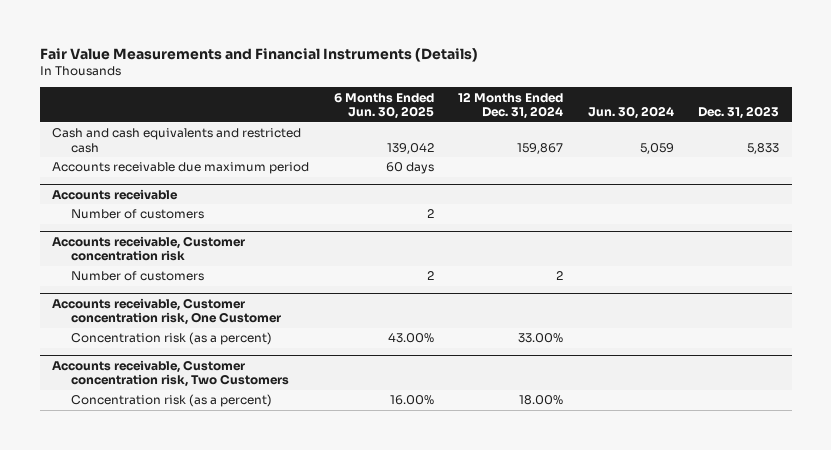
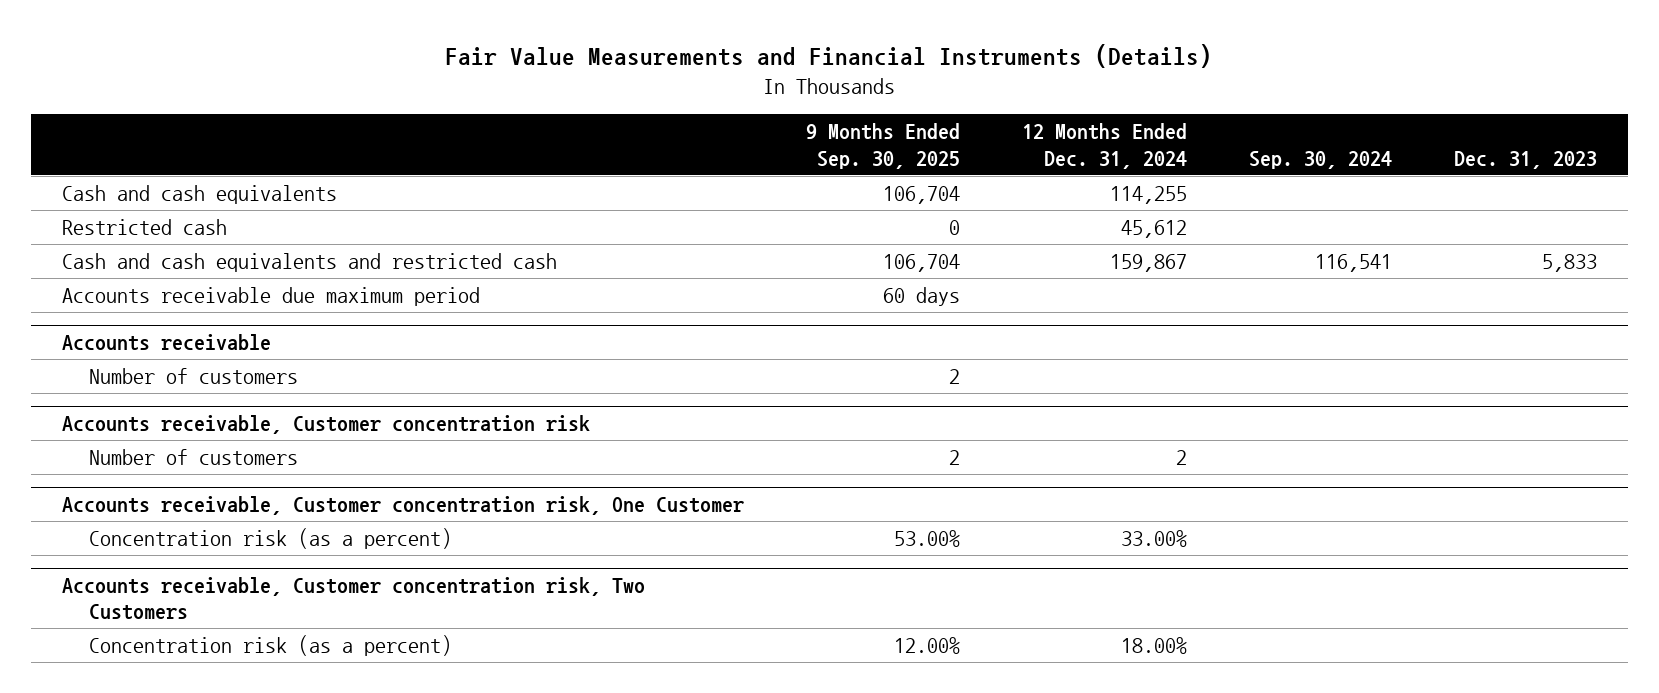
[333,92,434,119] 6 Months Ended Jun. 30, 2025 -> none
[587,105,674,119] Jun. 30, 2024 -> none
none -> [805,123,960,169] 9 Months Ended Sep. 30, 2025
none -> [1249,150,1393,169] Sep. 30, 2024
none -> [61,184,337,204] Cash and cash equivalents
none -> [61,218,227,235] Restricted cash

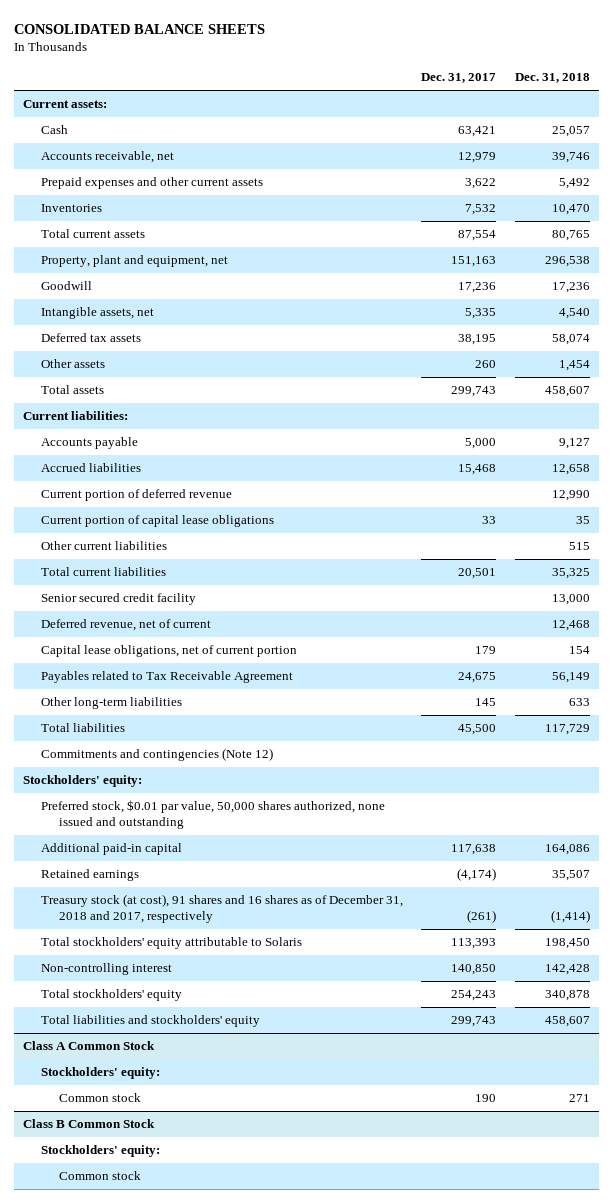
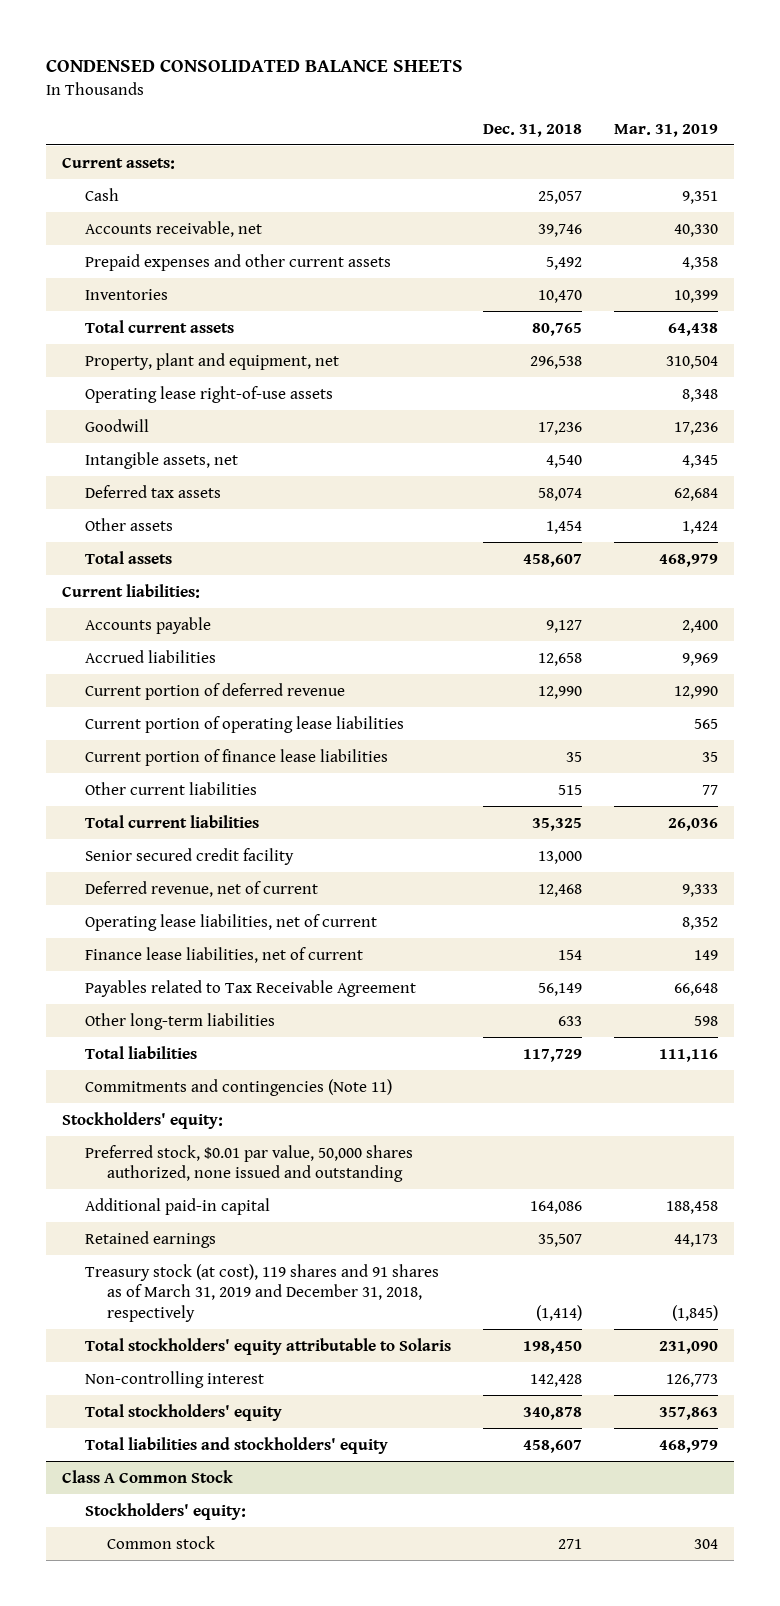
[14,23,266,34] CONSOLIDATED BALANCE SHEETS -> [45,59,463,73] CONDENSED CONSOLIDATED BALANCE SHEETS
[421,73,497,84] Dec. 31, 2017 -> none
none -> [614,123,719,137] Mar. 31, 2019
none -> [84,385,333,403] Operating lease right-of-use assets
none -> [84,715,404,733] Current portion of operating lease liabilities
[41,515,275,528] Current portion of capital lease obligations -> [84,748,388,766] Current portion of finance lease liabilities
none -> [84,913,377,931] Operating lease liabilities, net of current
[41,645,298,658] Capital lease obligations, net of current portion -> [84,946,363,963] Finance lease liabilities, net of current
[41,748,274,762] Commitments and contingencies (Note 12) -> [84,1078,392,1096] Commitments and contingencies (Note 11)
[41,894,404,924] Treasury stock (at cost), 91 shares and 16 shares as of December 31, 2018 and 2017, respectively -> [84,1263,439,1323] Treasury stock (at cost), 119 shares and 91 shares as of March 31, 2019 and December 31, 2018, respectively
[23,1119,156,1129] Class B Common Stock -> none
[41,1145,161,1158] Stockholders' equity: -> none
[59,1171,142,1181] Common stock -> none

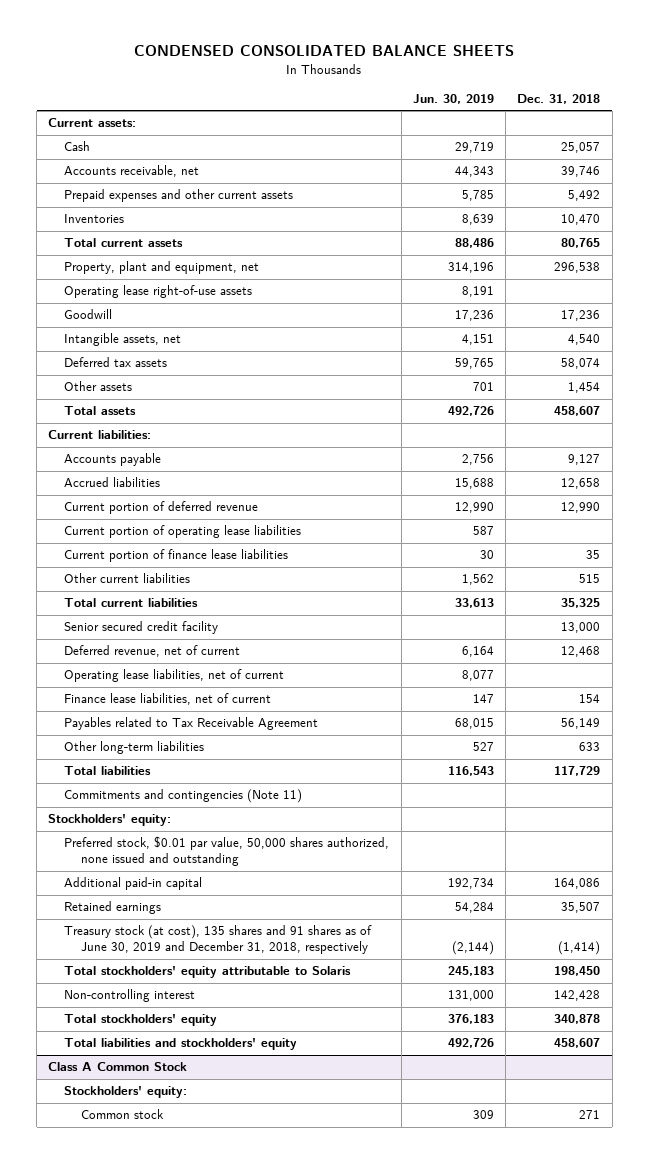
[614,123,719,137] Mar. 31, 2019 -> none
none -> [412,93,494,104] Jun. 30, 2019
[84,1263,439,1323] Treasury stock (at cost), 119 shares and 91 shares as of March 31, 2019 and December 31, 2018, respectively -> [64,925,373,955] Treasury stock (at cost), 135 shares and 91 shares as of June 30, 2019 and December 31, 2018, respectively

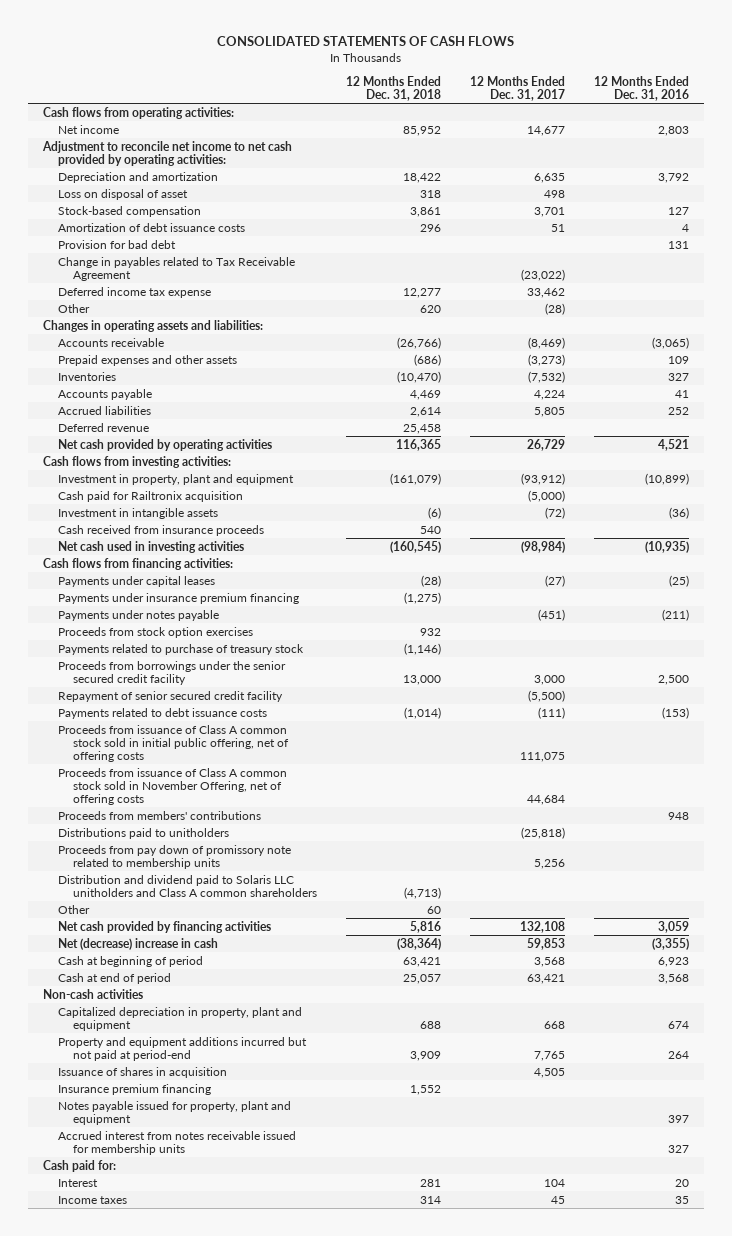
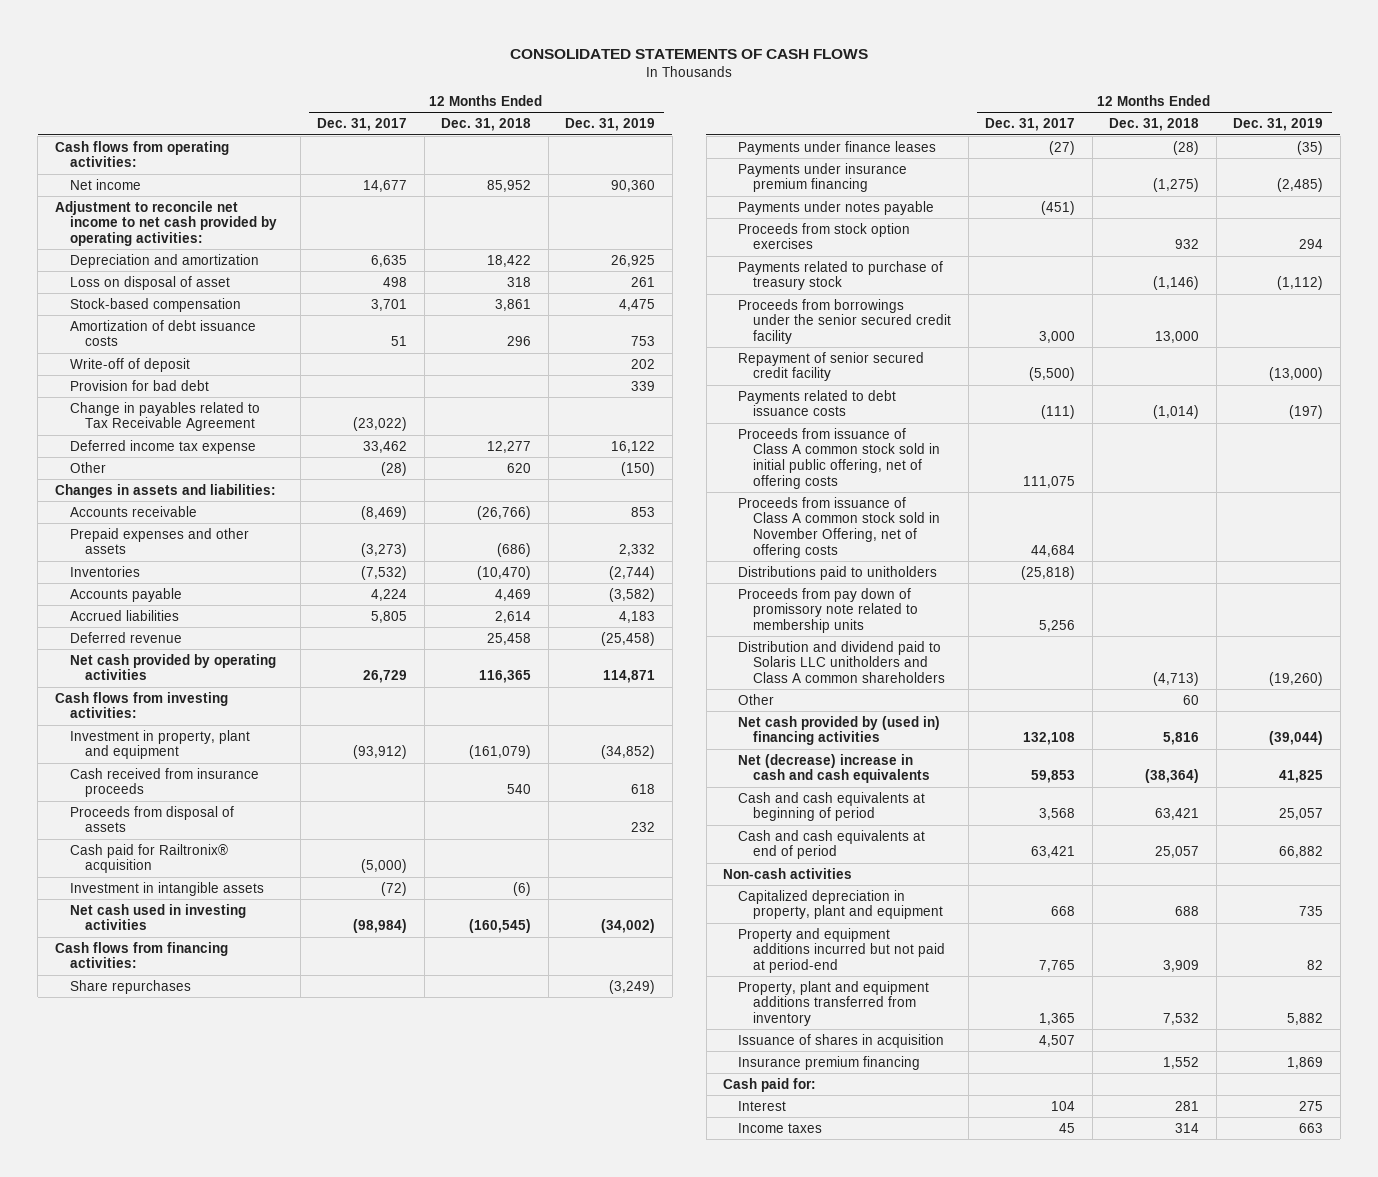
[594,75,690,102] 12 Months Ended Dec. 31, 2016 -> none
none -> [565,118,656,132] Dec. 31, 2019
none -> [69,357,190,372] Write-off of deposit
[42,319,263,332] Changes in operating assets and liabilities: -> [54,483,276,498] Changes in assets and liabilities:
[58,490,244,502] Cash paid for Railtronix acquisition -> none
none -> [69,805,234,833] Proceeds from disposal of assets
none -> [69,843,228,874] Cash paid for Railtronix® acquisition
[58,507,219,519] Investment in intangible assets -> [69,881,264,896] Investment in intangible assets
none -> [69,979,191,994] Share repurchases
[58,575,216,587] Payments under capital leases -> [738,140,937,155] Payments under finance leases
[58,810,262,820] Proceeds from members' contributions -> none
[58,920,272,933] Net cash provided by financing activities -> [738,715,941,746] Net cash provided by (used in) financing activities
[58,937,219,950] Net (decrease) increase in cash -> [738,753,931,784] Net (decrease) increase in cash and cash equivalents
[58,955,204,967] Cash at beginning of period -> [738,791,926,822] Cash and cash equivalents at beginning of period
[58,972,172,984] Cash at end of period -> [738,829,926,860] Cash and cash equivalents at end of period
none -> [738,980,930,1026] Property, plant and equipment additions transferred from inventory
[534,1067,566,1078] 4,505 -> [1039,1034,1076,1047] 4,507
[58,1100,292,1125] Notes payable issued for property, plant and equipment -> none
[58,1130,297,1155] Accrued interest from notes receivable issued for membership units -> none

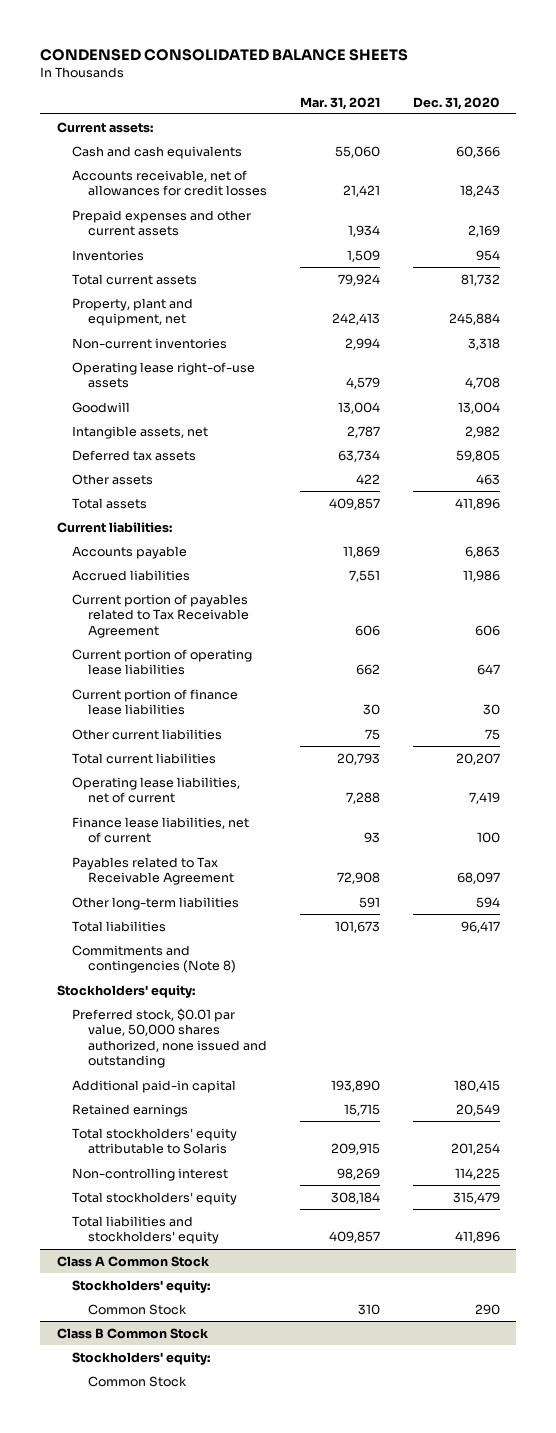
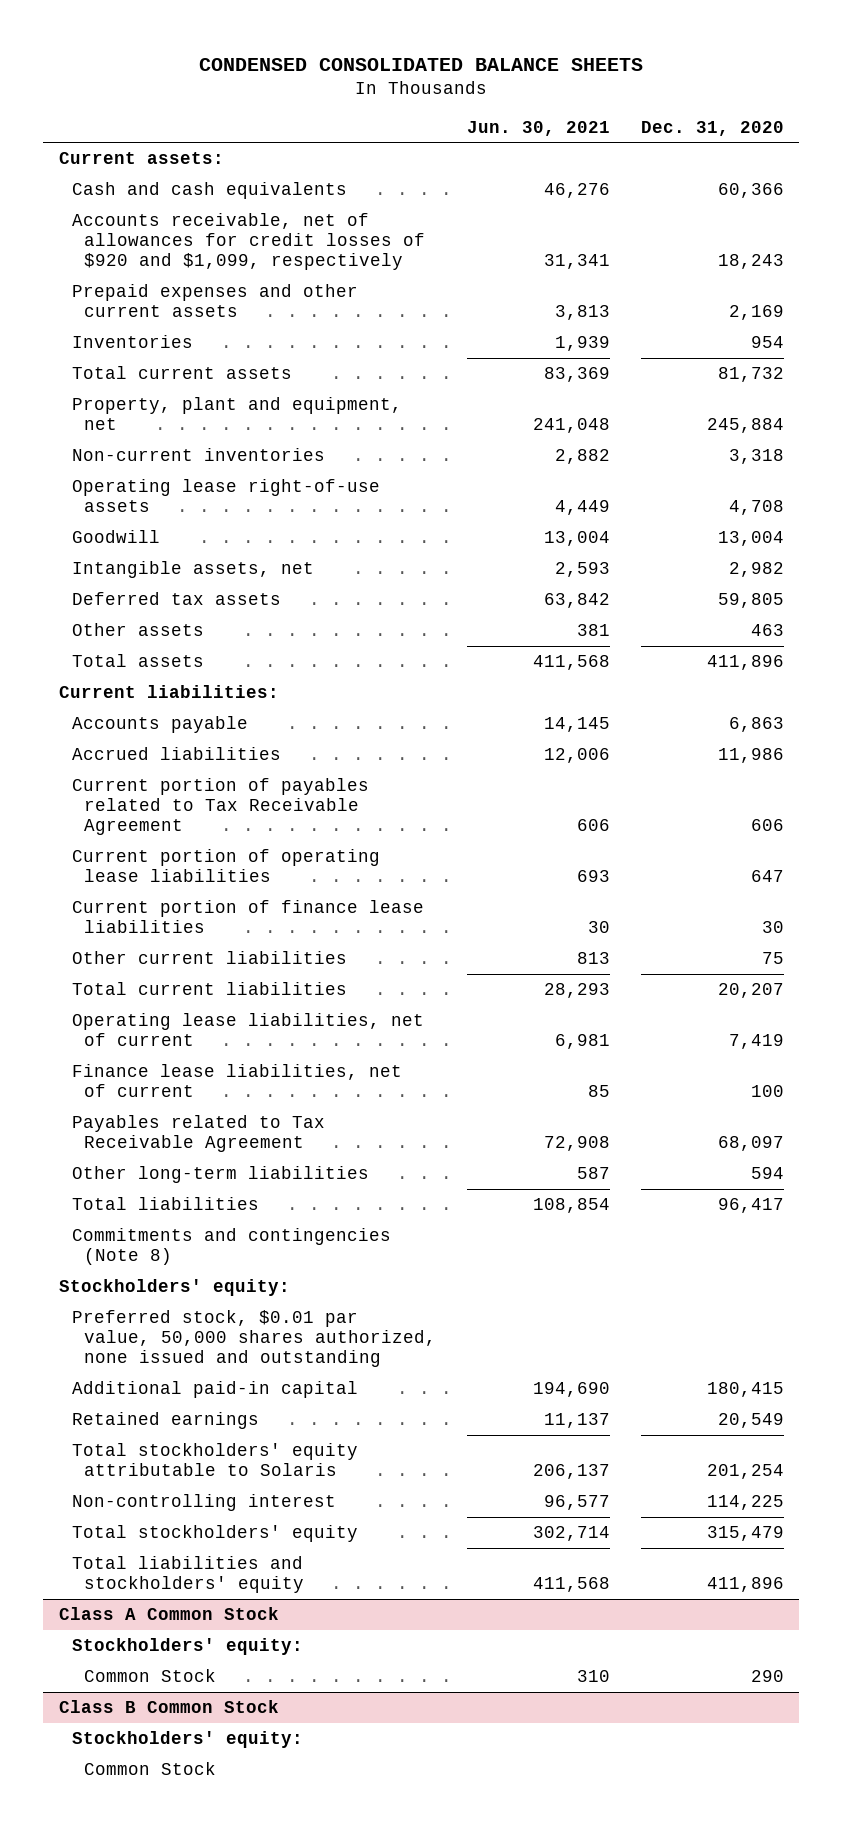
[299,96,380,110] Mar. 31, 2021 -> none
none -> [467,120,611,136] Jun. 30, 2021
[72,169,268,197] Accounts receivable, net of allowances for credit losses -> [71,213,426,271] Accounts receivable, net of allowances for credit losses of $920 and $1,099, respectively

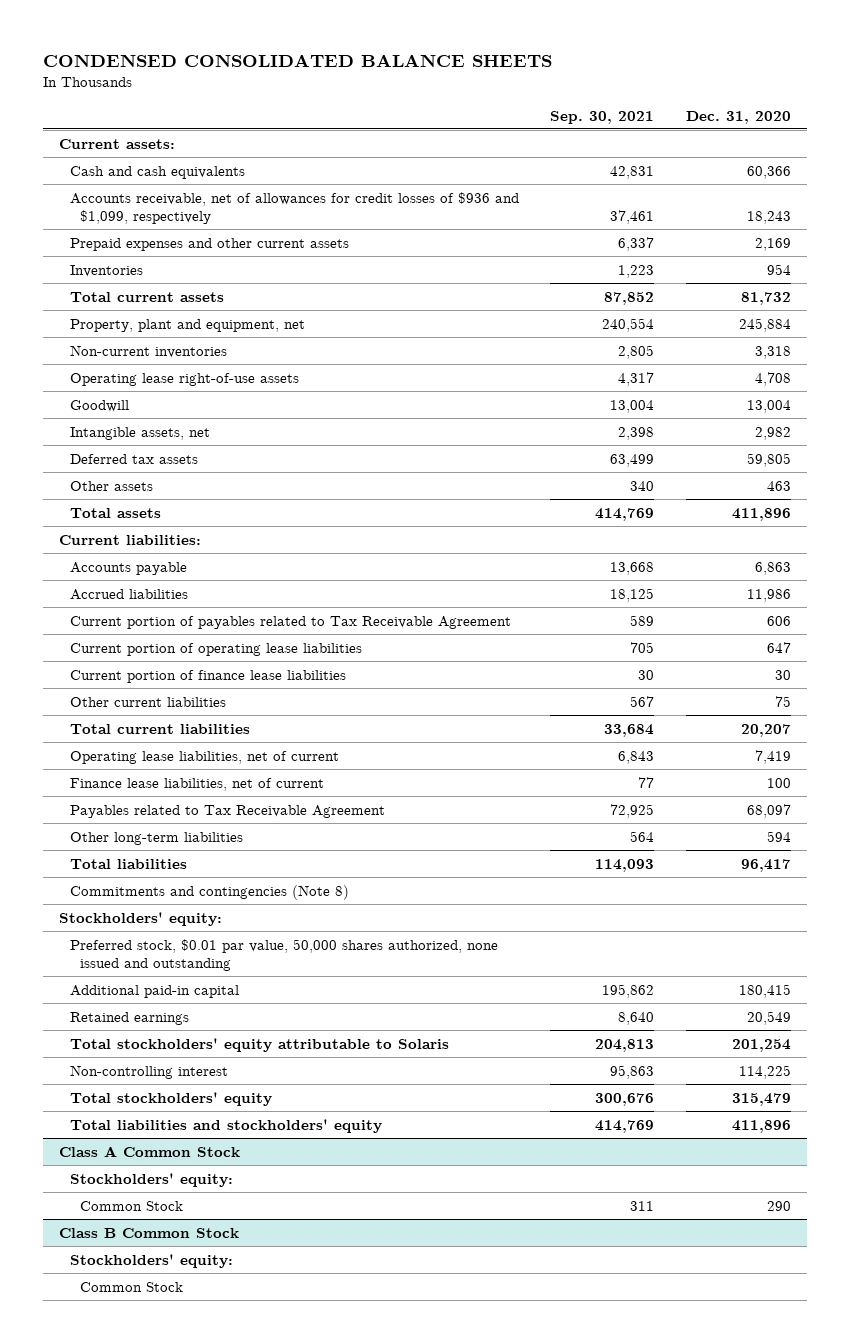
[467,120,611,136] Jun. 30, 2021 -> none
none -> [550,110,655,124] Sep. 30, 2021
[71,213,426,271] Accounts receivable, net of allowances for credit losses of $920 and $1,099, respectively -> [69,191,519,225] Accounts receivable, net of allowances for credit losses of $936 and $1,099, respectively

